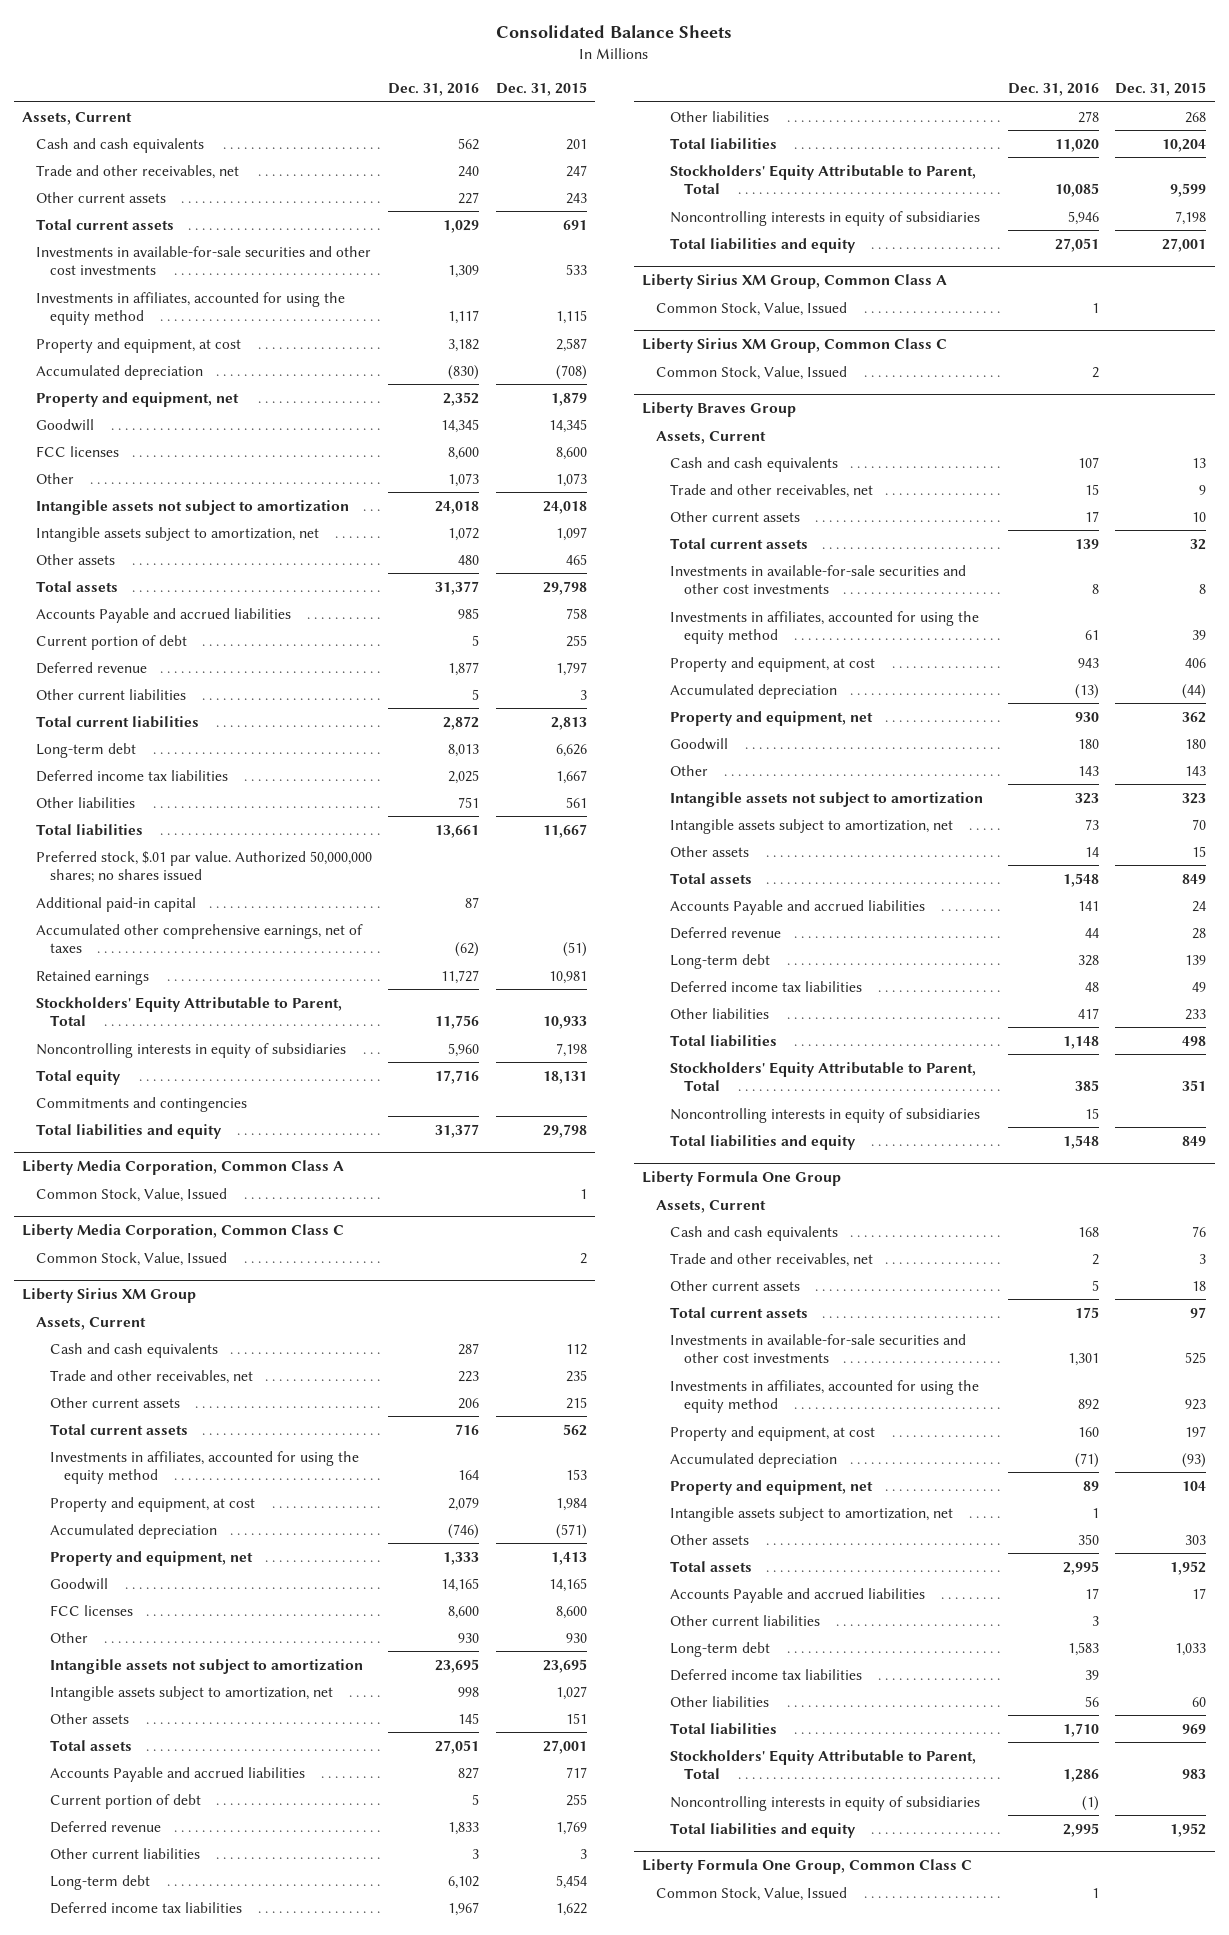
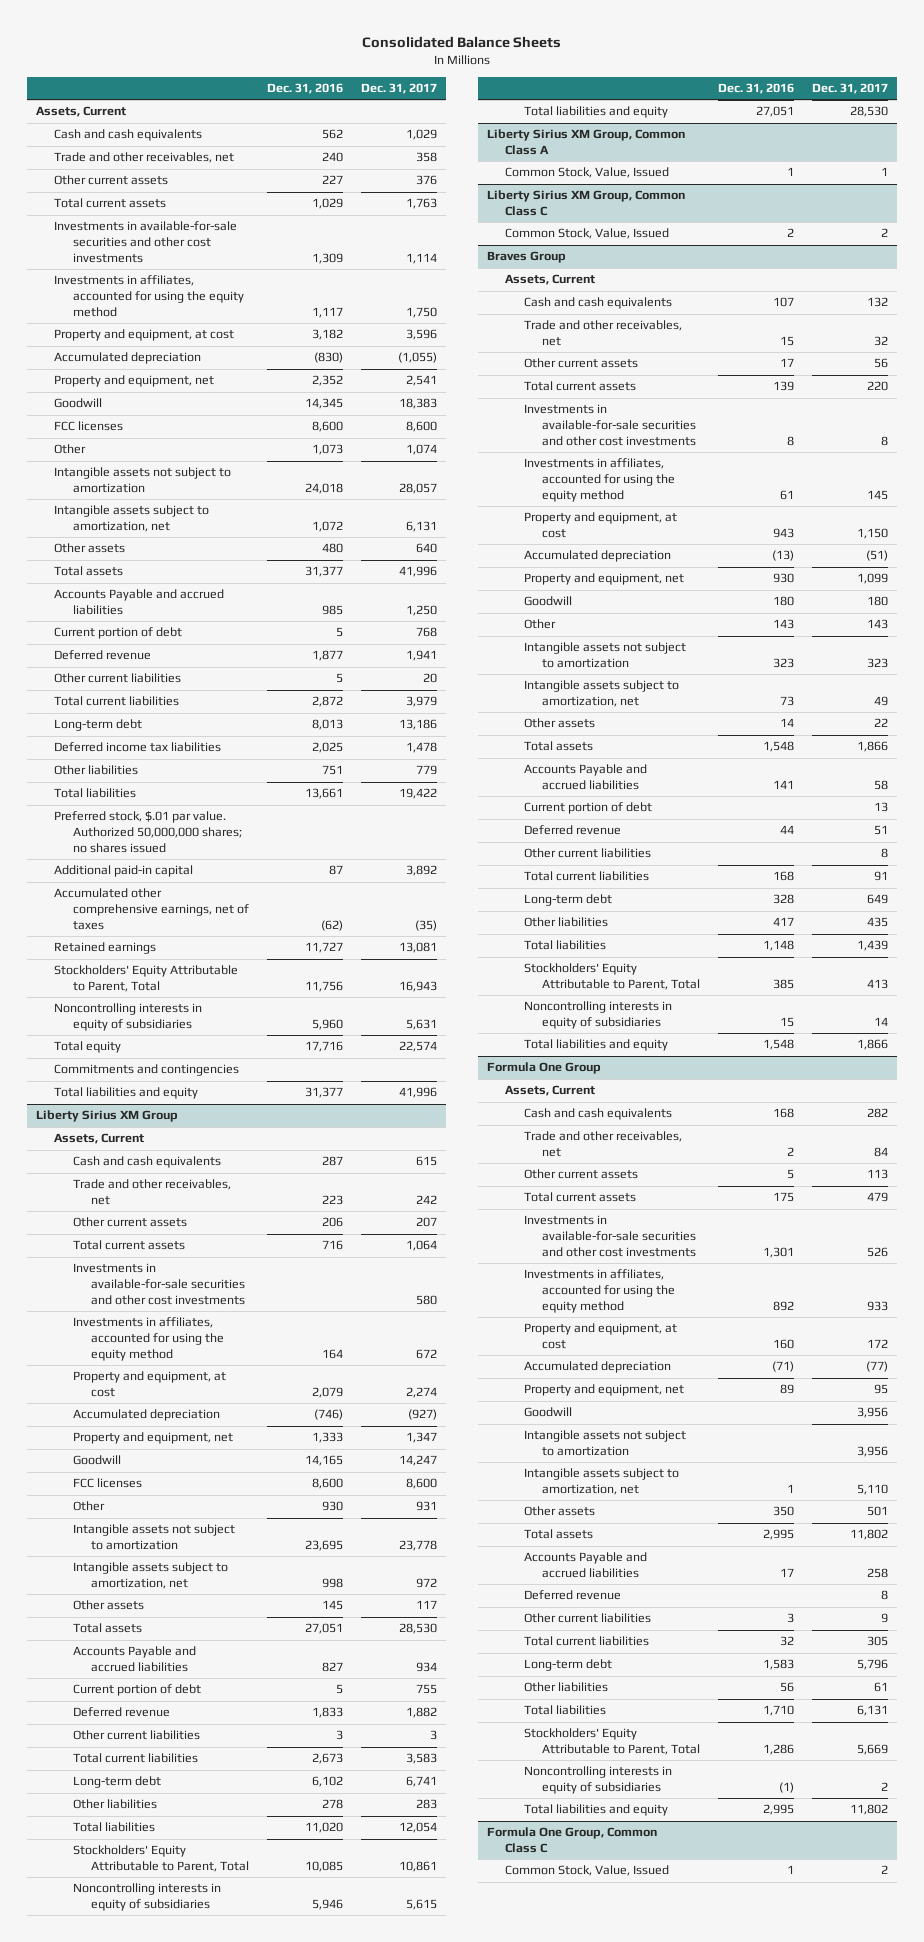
[495,82,587,97] Dec. 31, 2015 -> none
none -> [361,83,438,95] Dec. 31, 2017
[22,1159,345,1175] Liberty Media Corporation, Common Class A -> none
[36,1187,228,1202] Common Stock, Value, Issued -> none
[22,1223,345,1239] Liberty Media Corporation, Common Class C -> none
[36,1251,228,1266] Common Stock, Value, Issued -> none
none -> [72,1263,246,1305] Investments in available-for-sale securities and other cost investments
none -> [72,1753,198,1764] Total current liabilities
[50,1901,243,1914] Deferred income tax liabilities -> none
[641,401,796,417] Liberty Braves Group -> [487,251,567,264] Braves Group
none -> [523,802,652,815] Current portion of debt
none -> [523,848,651,859] Other current liabilities
none -> [523,871,649,882] Total current liabilities
[669,980,862,993] Deferred income tax liabilities -> none
[641,1170,841,1186] Liberty Formula One Group -> [487,1062,602,1075] Formula One Group
none -> [523,1407,572,1418] Goodwill
none -> [523,1430,686,1457] Intangible assets not subject to amortization
none -> [523,1590,621,1601] Deferred revenue
none -> [523,1636,649,1647] Total current liabilities
[669,1668,862,1681] Deferred income tax liabilities -> none
[641,1858,972,1874] Liberty Formula One Group, Common Class C -> [487,1827,658,1854] Formula One Group, Common Class C

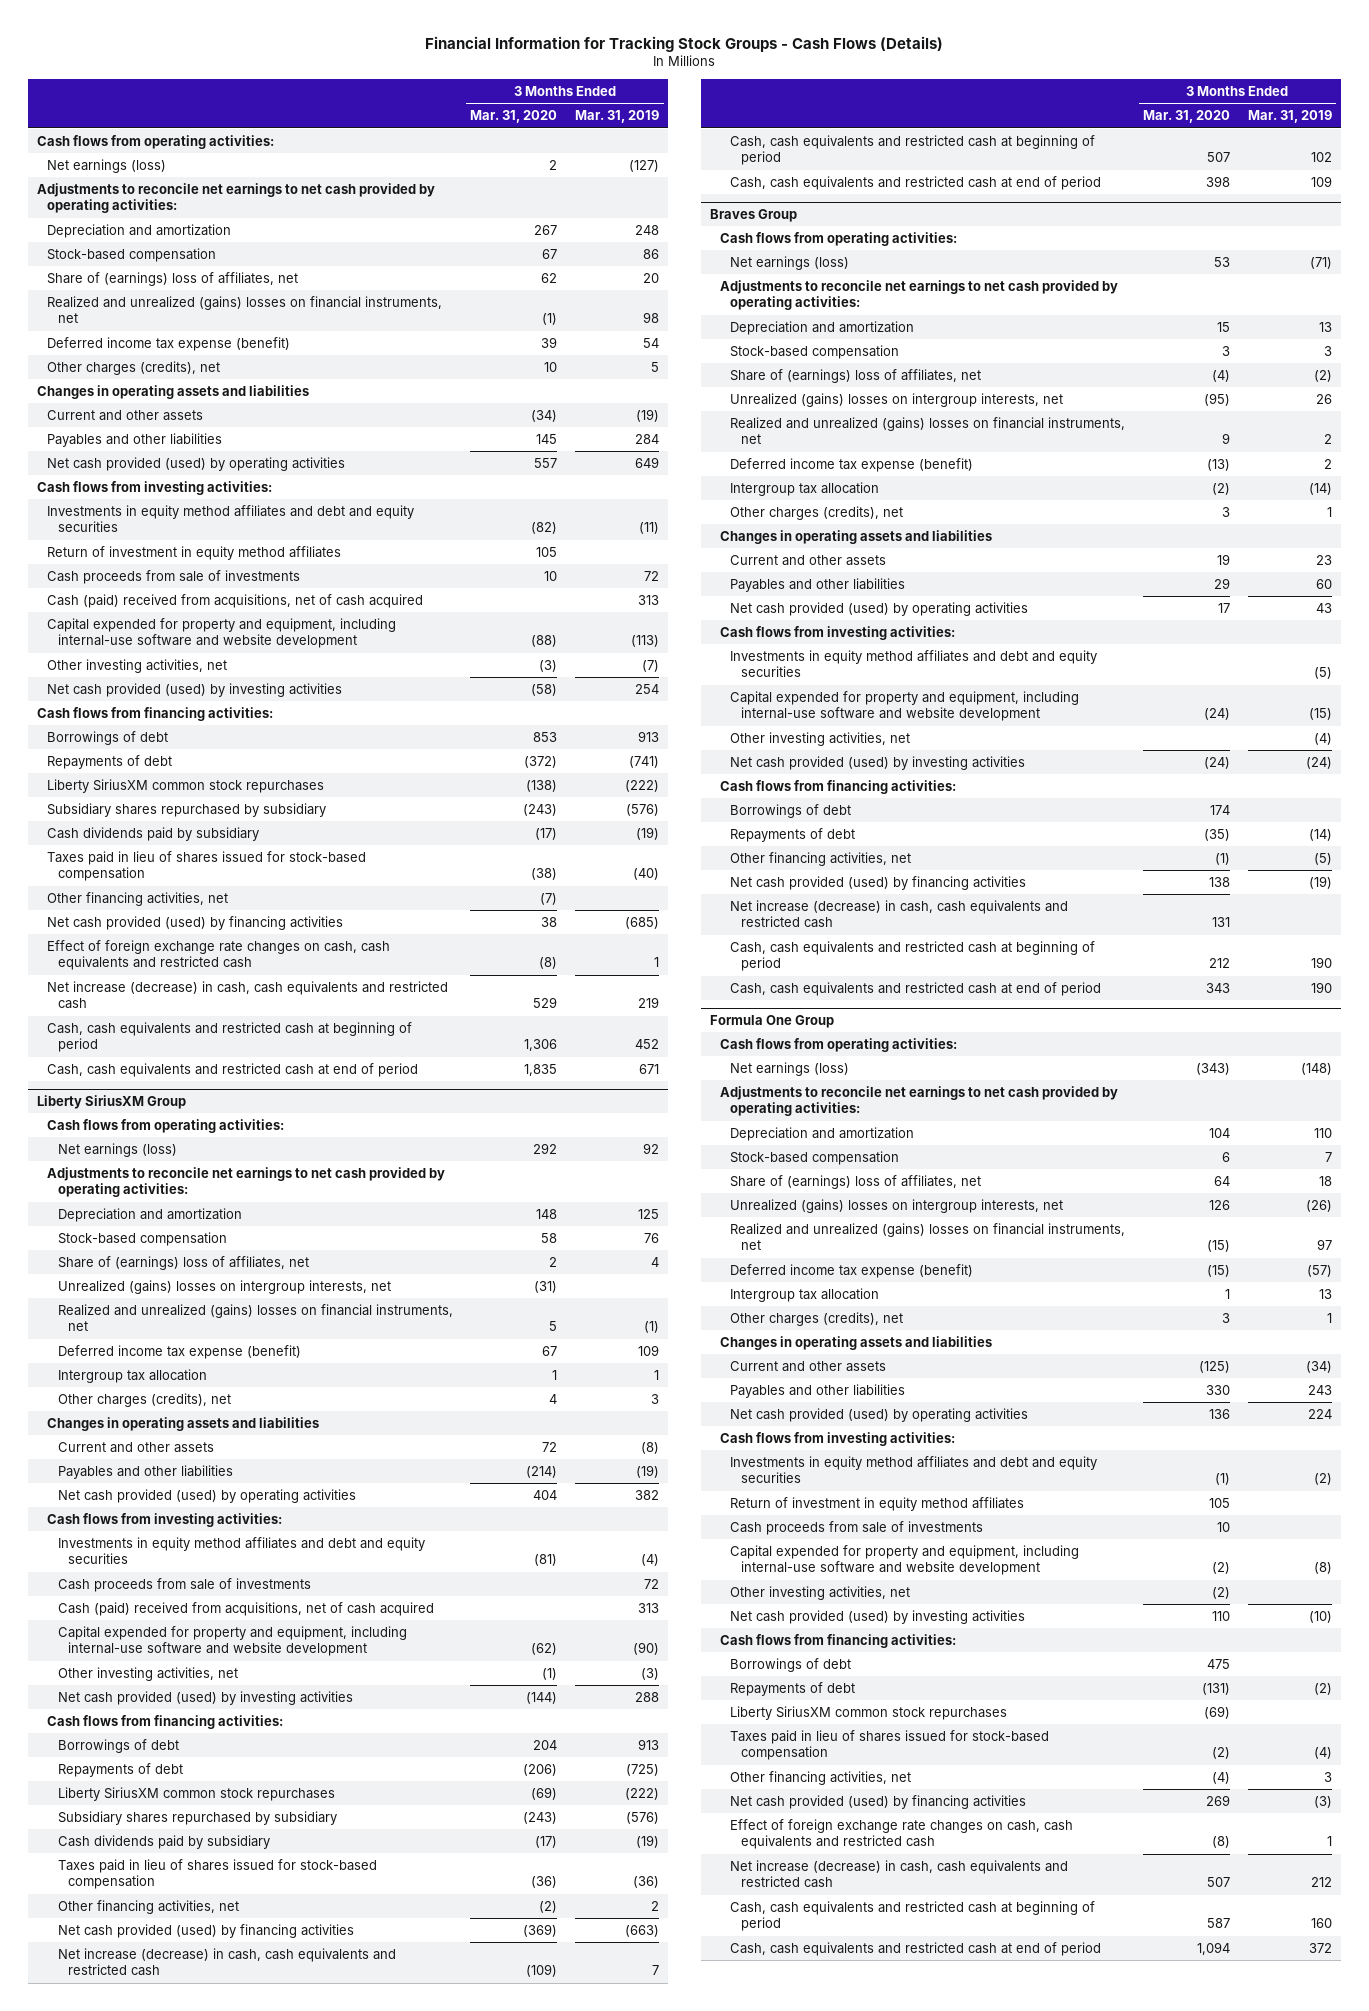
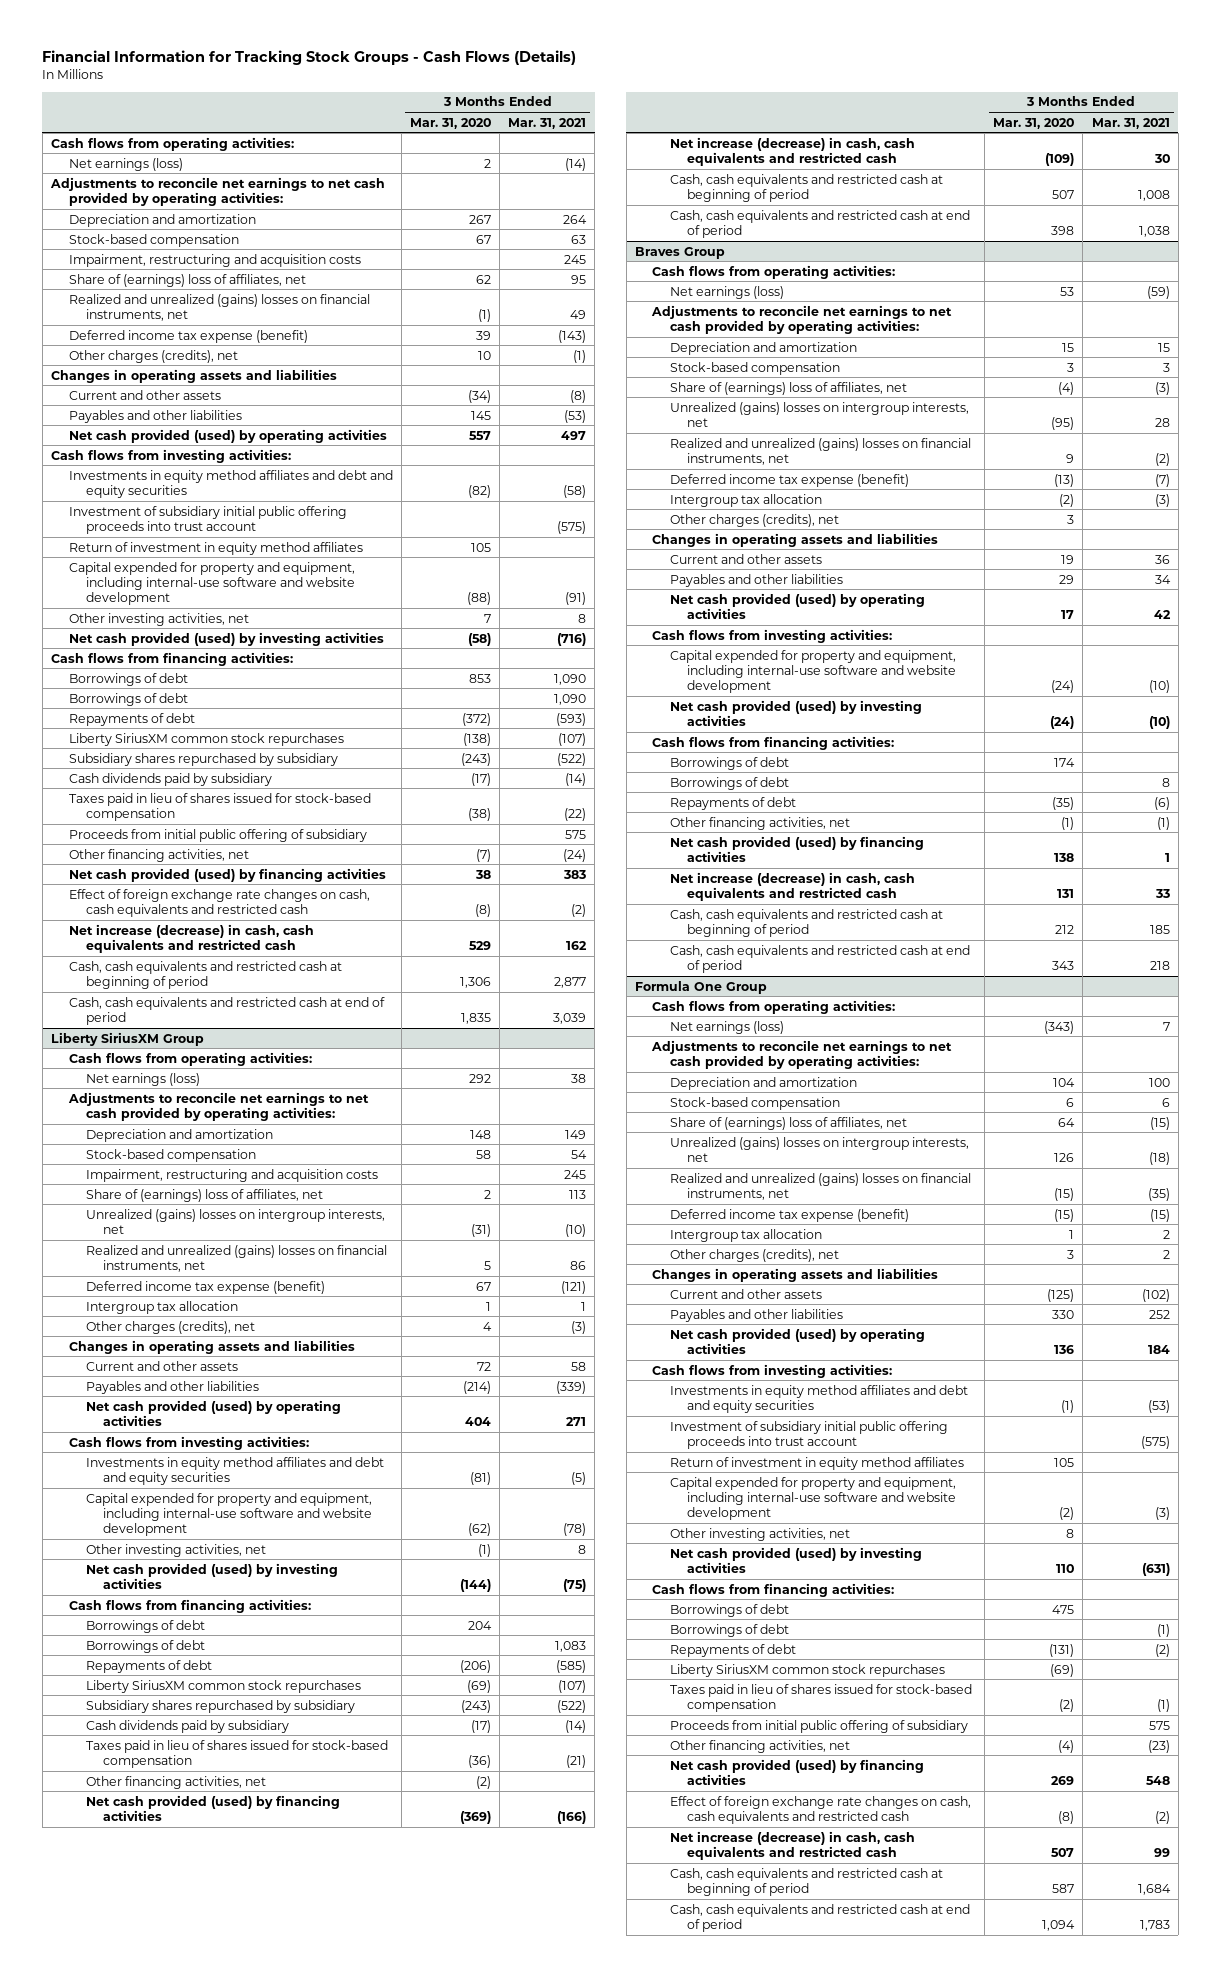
[575,110,660,124] Mar. 31, 2019 -> none
none -> [507,117,586,129] Mar. 31, 2021
none -> [68,253,361,267] Impairment, restructuring and acquisition costs
none -> [68,505,347,534] Investment of subsidiary initial public offering proceeds into trust account
[47,569,301,584] Cash proceeds from sale of investments -> none
[47,593,424,608] Cash (paid) received from acquisitions, net of cash acquired -> none
[539,659,558,672] (3) -> [483,613,491,623] 7
none -> [68,692,188,706] Borrowings of debt
none -> [68,828,367,842] Proceeds from initial public offering of subsidiary
none -> [85,1168,378,1182] Impairment, restructuring and acquisition costs
[57,1577,311,1592] Cash proceeds from sale of investments -> none
[57,1601,434,1616] Cash (paid) received from acquisitions, net of cash acquired -> none
none -> [85,1639,205,1653] Borrowings of debt
[730,649,1098,678] Investments in equity method affiliates and debt and equity securities -> none
[730,731,911,746] Other investing activities, net -> none
none -> [669,776,789,790] Borrowings of debt
none -> [669,1420,948,1449] Investment of subsidiary initial public offering proceeds into trust account
[730,1520,984,1535] Cash proceeds from sale of investments -> none
[1212,1586,1231,1599] (2) -> [1066,1528,1075,1538] 8
none -> [669,1623,789,1637] Borrowings of debt
none -> [669,1719,968,1733] Proceeds from initial public offering of subsidiary

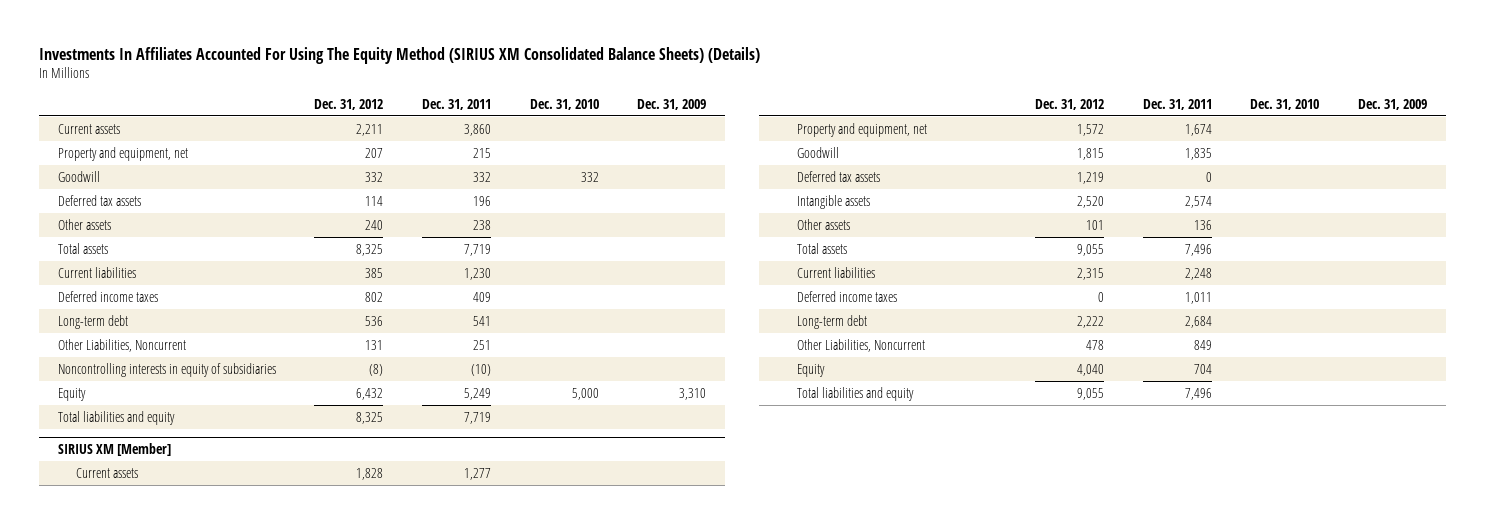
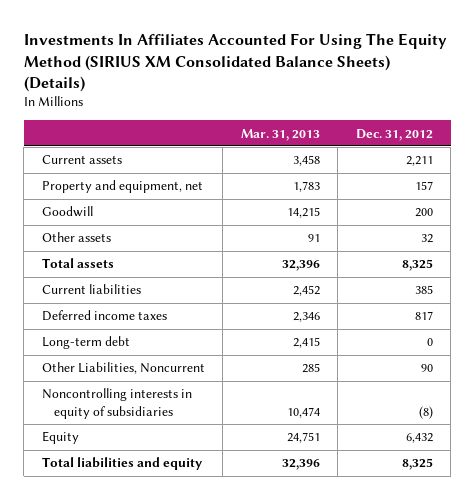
[421,98,491,110] Dec. 31, 2011 -> none
[529,98,599,110] Dec. 31, 2010 -> none
[637,98,707,110] Dec. 31, 2009 -> none
none -> [240,128,320,141] Mar. 31, 2013
[57,194,141,206] Deferred tax assets -> none
[365,147,384,158] 207 -> [414,181,433,191] 157
[365,171,384,182] 332 -> [414,208,433,218] 200
[365,219,384,230] 240 -> [420,234,433,244] 32
[365,291,384,302] 802 -> [414,311,433,321] 817
[365,315,384,326] 536 -> [426,338,433,347] 0
[365,339,384,350] 131 -> [420,364,433,373] 90
[57,442,171,456] SIRIUS XM [Member] -> none
[76,467,139,478] Current assets -> none
[797,122,928,137] Property and equipment, net -> none
[797,146,840,158] Goodwill -> none
[797,170,881,182] Deferred tax assets -> none
[797,194,871,209] Intangible assets -> none
[797,218,851,230] Other assets -> none
[797,242,848,254] Total assets -> none
[797,266,876,278] Current liabilities -> none
[797,290,898,302] Deferred income taxes -> none
[797,314,868,329] Long-term debt -> none
[797,338,926,352] Other Liabilities, Noncurrent -> none
[797,363,826,377] Equity -> none
[797,386,915,401] Total liabilities and equity -> none

